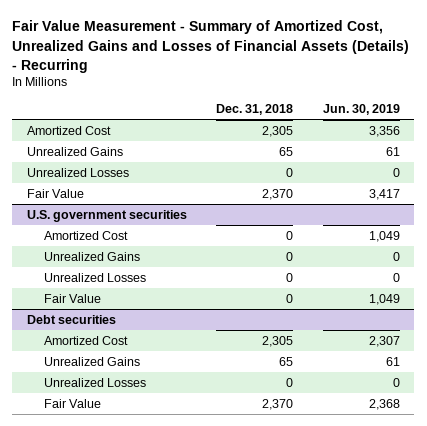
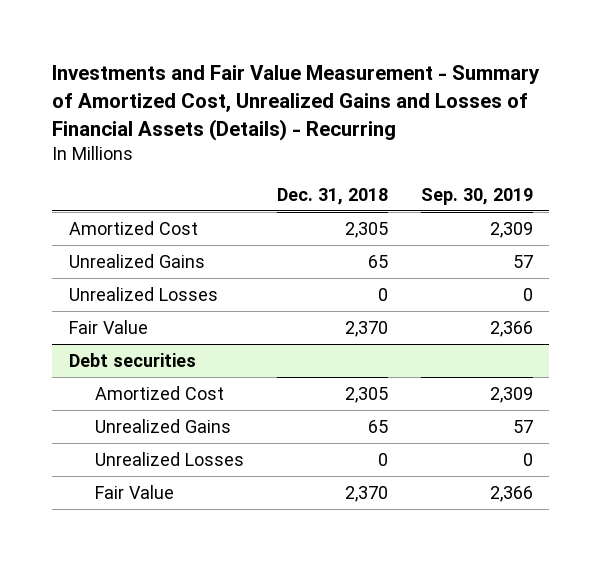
[12,20,410,73] Fair Value Measurement - Summary of Amortized Cost, Unrealized Gains and Losses of Financial Assets (Details) - Recurring -> [52,64,541,141] Investments and Fair Value Measurement - Summary of Amortized Cost, Unrealized Gains and Losses of Financial Assets (Details) - Recurring
[322,104,400,116] Jun. 30, 2019 -> none
none -> [420,187,533,205] Sep. 30, 2019
[27,209,188,222] U.S. government securities -> none
[43,230,128,240] Amortized Cost -> none
[43,251,140,261] Unrealized Gains -> none
[43,272,146,282] Unrealized Losses -> none
[43,293,101,303] Fair Value -> none

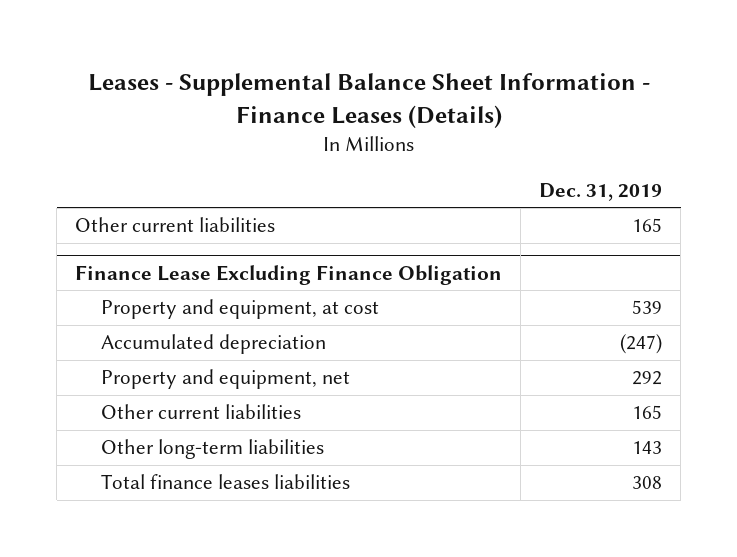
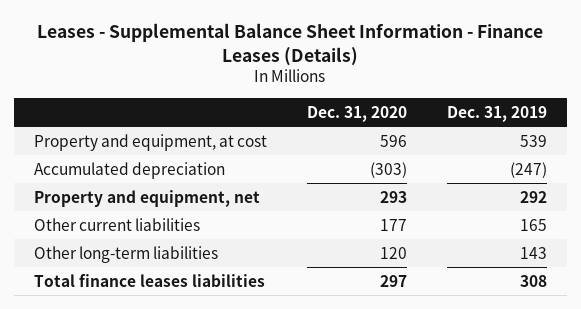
none -> [306,105,407,122] Dec. 31, 2020
[75,217,276,233] Other current liabilities -> none
[75,264,503,285] Finance Lease Excluding Finance Obligation -> none

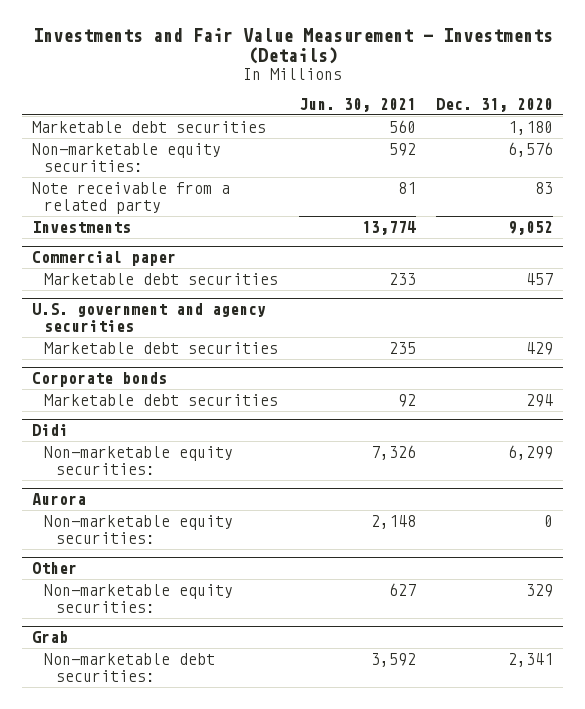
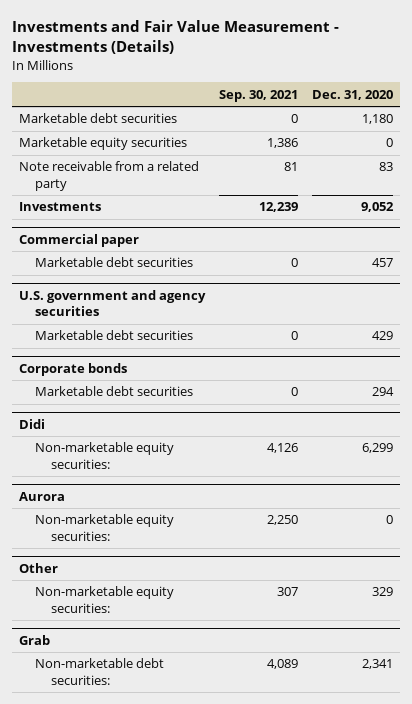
[298,97,416,112] Jun. 30, 2021 -> none
none -> [218,89,298,102] Sep. 30, 2021
[32,142,222,172] Non-marketable equity securities: -> [18,137,187,151] Marketable equity securities
[508,141,554,157] 6,576 -> [385,138,393,148] 0

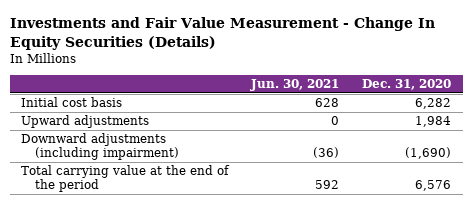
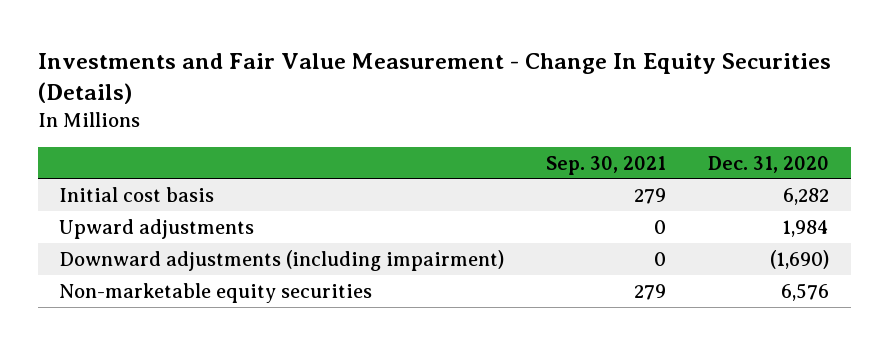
[250,79,340,92] Jun. 30, 2021 -> none
none -> [546,155,667,175] Sep. 30, 2021
[21,165,231,193] Total carrying value at the end of the period -> [58,282,372,303] Non-marketable equity securities

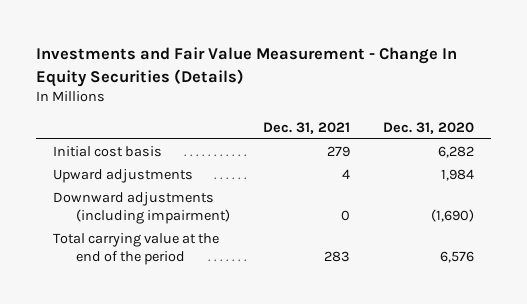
[546,155,667,175] Sep. 30, 2021 -> none
none -> [263,121,351,134] Dec. 31, 2021
[58,282,372,303] Non-marketable equity securities -> [53,233,220,266] Total carrying value at the end of the period

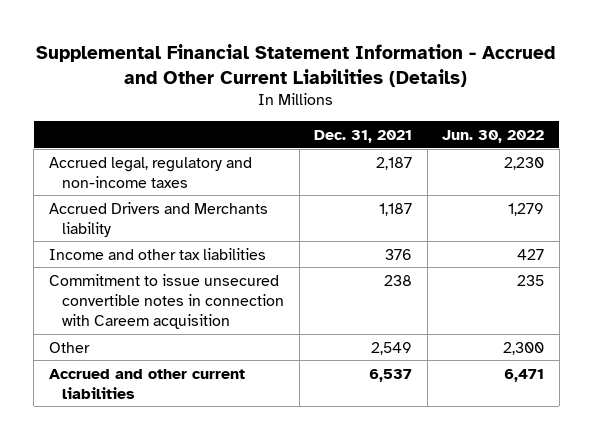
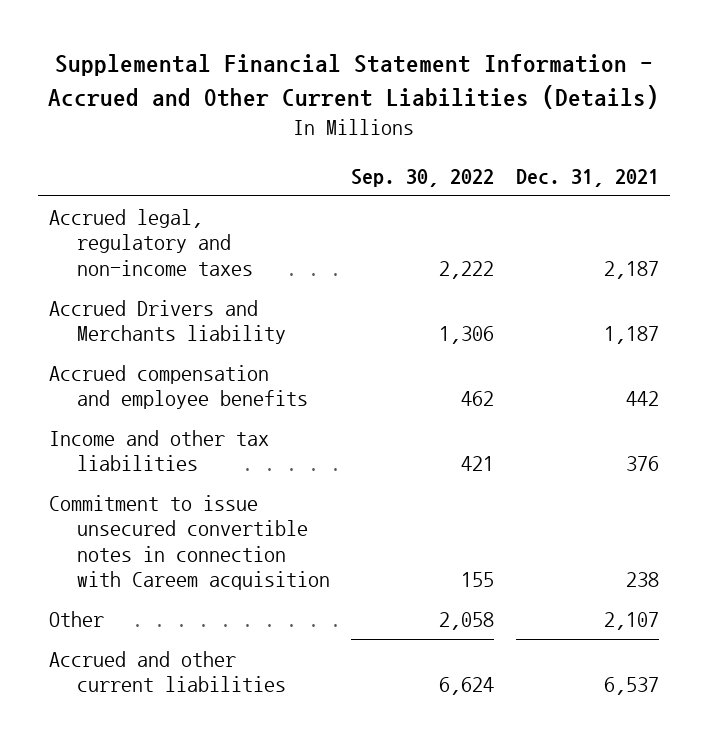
[442,129,545,143] Jun. 30, 2022 -> none
none -> [351,168,495,187] Sep. 30, 2022
none -> [48,364,308,410] Accrued compensation and employee benefits
[371,341,413,355] 2,549 -> [604,611,660,630] 2,107

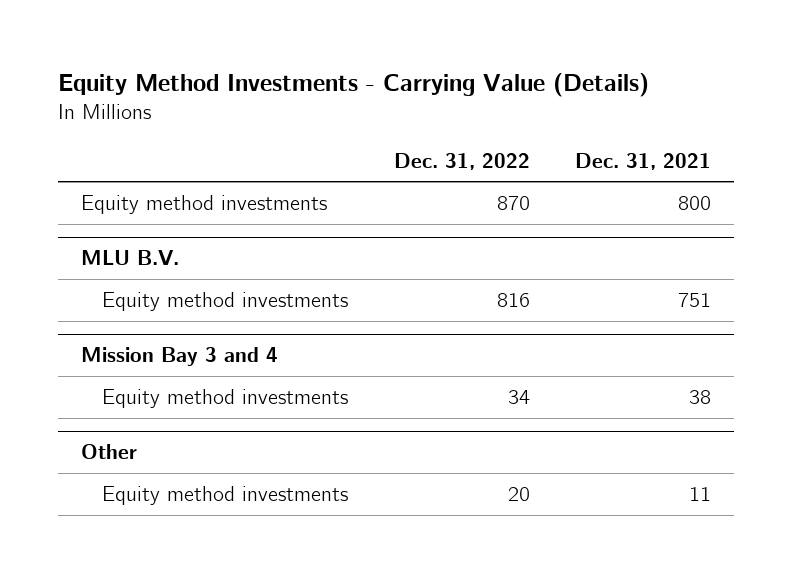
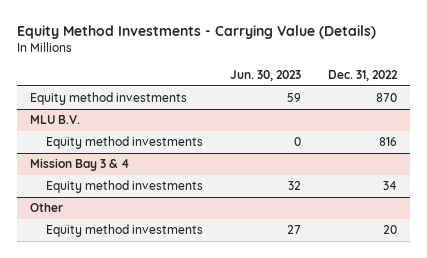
[575,152,712,170] Dec. 31, 2021 -> none
none -> [229,70,301,82] Jun. 30, 2023
[81,347,279,367] Mission Bay 3 and 4 -> [30,158,131,172] Mission Bay 3 & 4

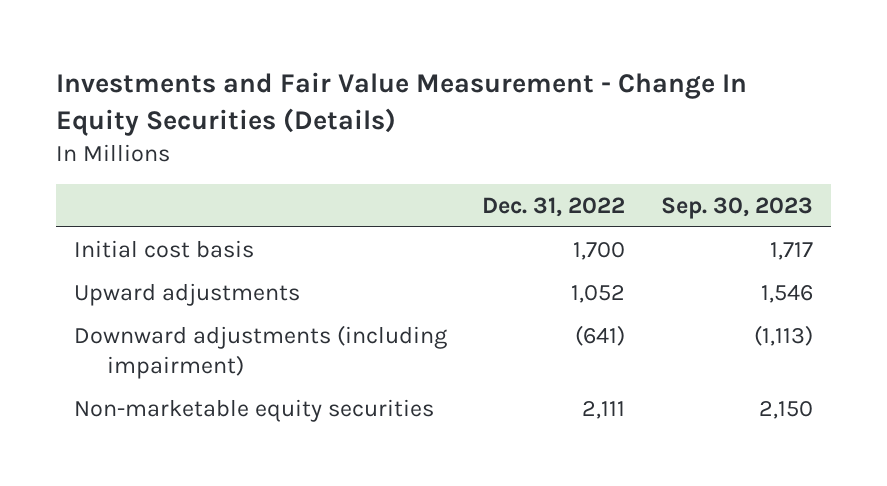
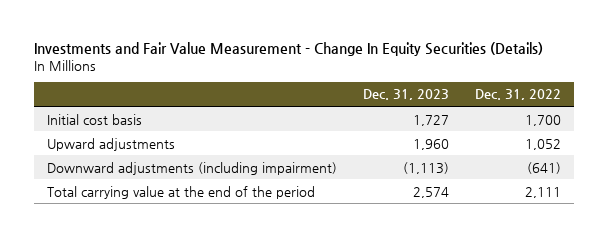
[660,196,813,219] Sep. 30, 2023 -> none
none -> [362,89,449,101] Dec. 31, 2023
[73,398,434,422] Non-marketable equity securities -> [46,185,315,199] Total carrying value at the end of the period

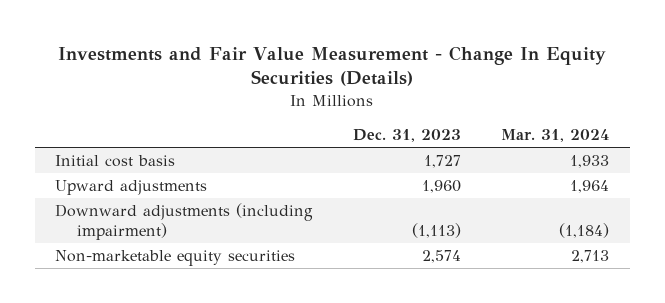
[474,89,561,101] Dec. 31, 2022 -> none
none -> [501,129,610,143] Mar. 31, 2024
[46,185,315,199] Total carrying value at the end of the period -> [55,250,296,267] Non-marketable equity securities

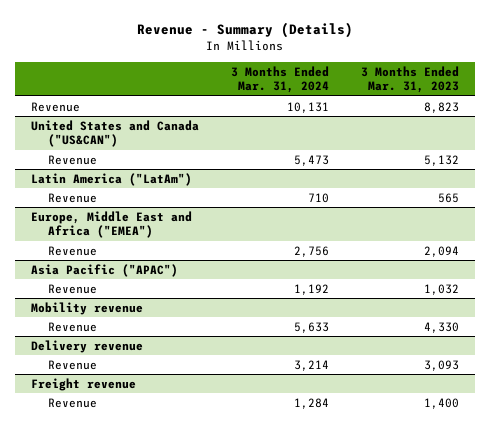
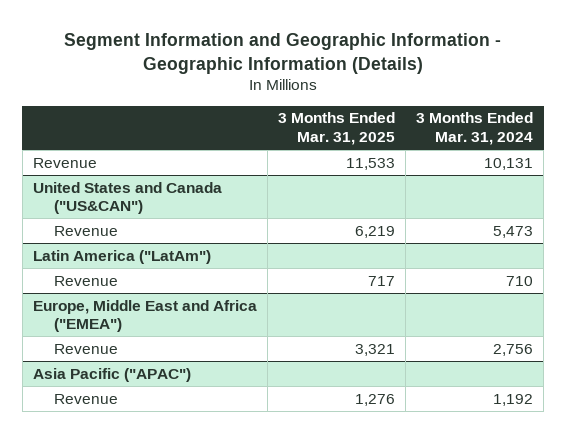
[137,21,354,38] Revenue - Summary (Details) -> [63,32,501,74] Segment Information and Geographic Information - Geographic Information (Details)
[360,65,459,94] 3 Months Ended Mar. 31, 2023 -> none
none -> [277,112,395,145] 3 Months Ended Mar. 31, 2025
[31,301,144,315] Mobility revenue -> none
[48,321,98,332] Revenue -> none
[31,339,144,353] Delivery revenue -> none
[48,359,98,370] Revenue -> none
[31,377,137,391] Freight revenue -> none
[48,397,98,408] Revenue -> none

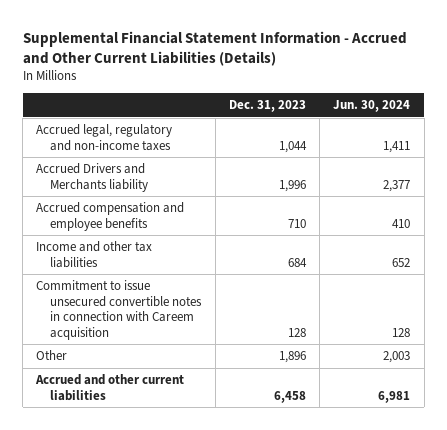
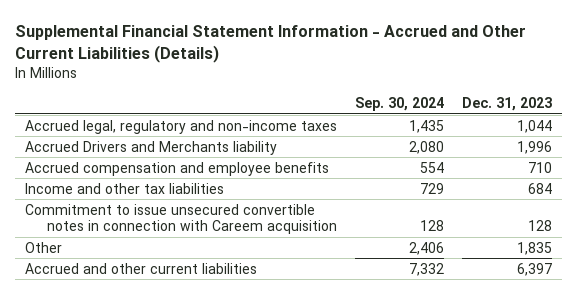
[333,100,411,113] Jun. 30, 2024 -> none
none -> [355,97,445,112] Sep. 30, 2024
[278,351,306,364] 1,896 -> [517,241,553,255] 1,835
[273,390,306,403] 6,458 -> [517,262,553,276] 6,397

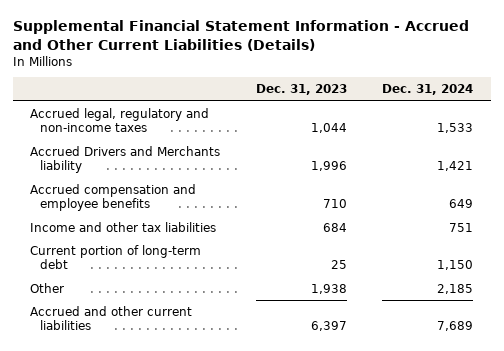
[355,97,445,112] Sep. 30, 2024 -> none
none -> [382,84,474,96] Dec. 31, 2024
[24,203,337,235] Commitment to issue unsecured convertible notes in connection with Careem acquisition -> none
none -> [30,245,202,270] Current portion of long-term debt
[517,241,553,255] 1,835 -> [310,284,347,295] 1,938

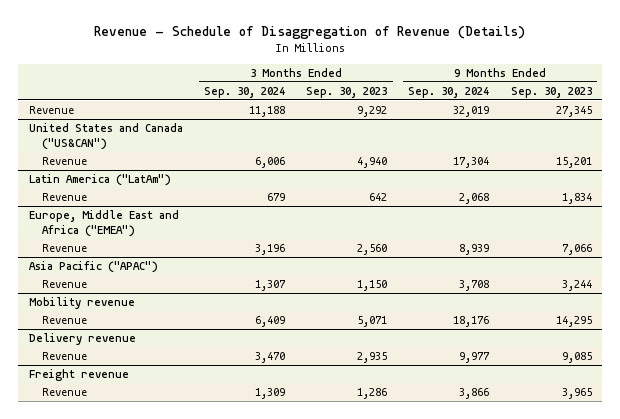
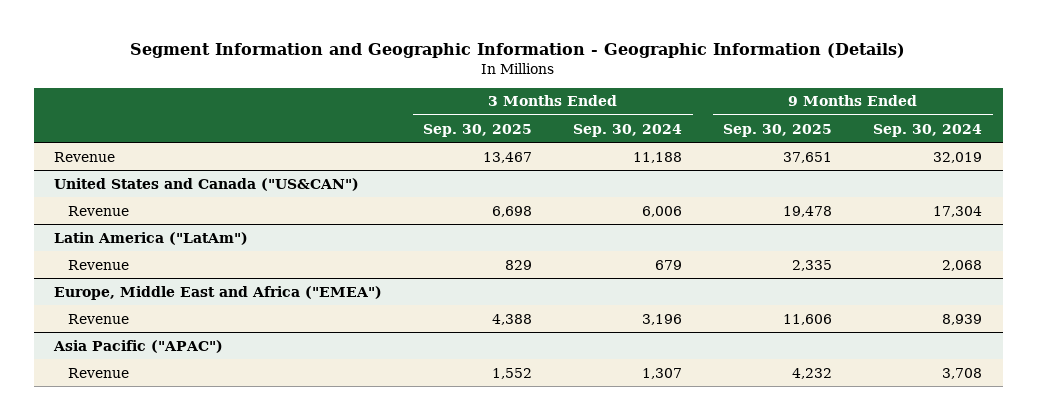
[94,26,526,40] Revenue - Schedule of Disaggregation of Revenue (Details) -> [130,43,906,59] Segment Information and Geographic Information - Geographic Information (Details)
[306,86,388,98] Sep. 30, 2023 -> none
[510,86,592,98] Sep. 30, 2023 -> none
none -> [423,123,533,137] Sep. 30, 2025
none -> [723,123,833,137] Sep. 30, 2025
[28,297,135,310] Mobility revenue -> none
[42,316,88,325] Revenue -> none
[28,333,136,346] Delivery revenue -> none
[42,352,88,361] Revenue -> none
[28,369,129,382] Freight revenue -> none
[42,388,88,397] Revenue -> none

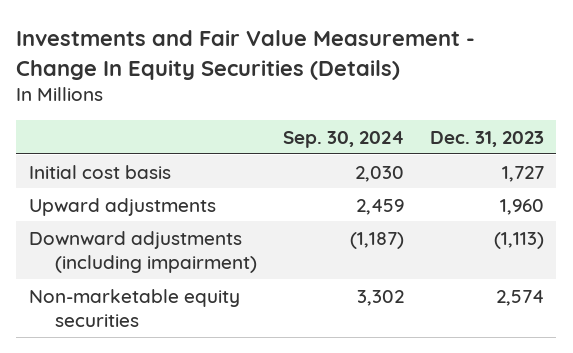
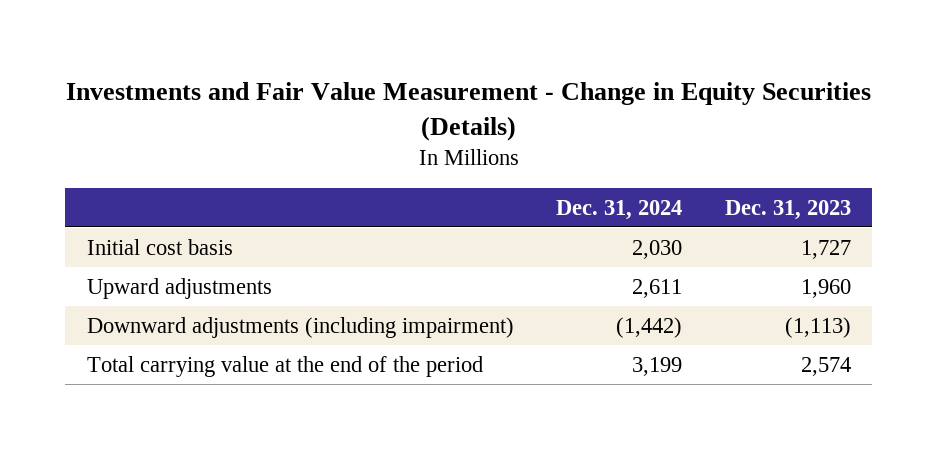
[16,29,476,80] Investments and Fair Value Measurement - Change In Equity Securities (Details) -> [65,82,871,142] Investments and Fair Value Measurement - Change in Equity Securities (Details)
[282,130,404,148] Sep. 30, 2024 -> none
none -> [556,199,683,220] Dec. 31, 2024
[29,288,241,328] Non-marketable equity securities -> [86,355,483,377] Total carrying value at the end of the period

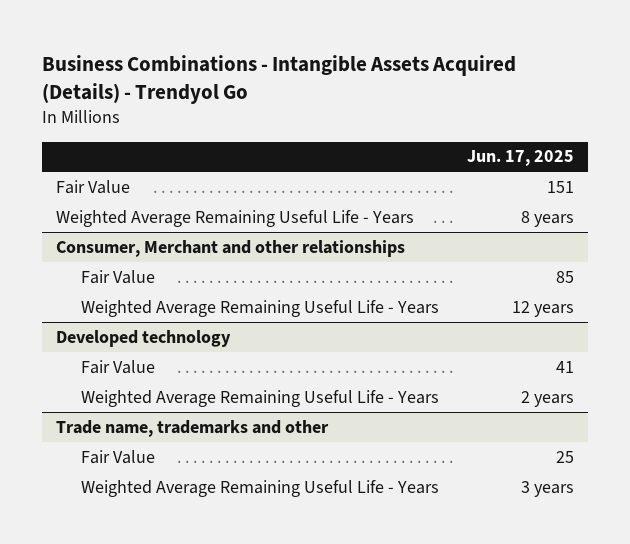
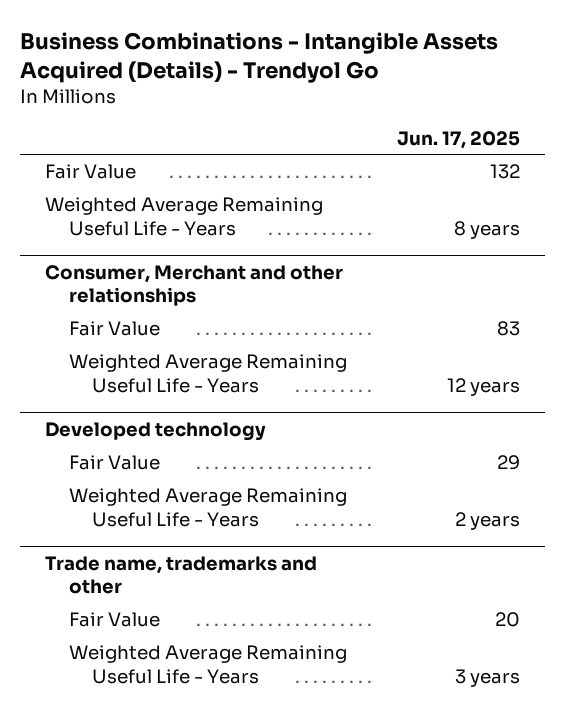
[546,180,574,193] 151 -> [490,164,521,180] 132
[555,270,574,283] 85 -> [497,321,521,337] 83
[555,360,574,373] 41 -> [497,455,521,471] 29
[555,450,574,463] 25 -> [495,612,521,628] 20

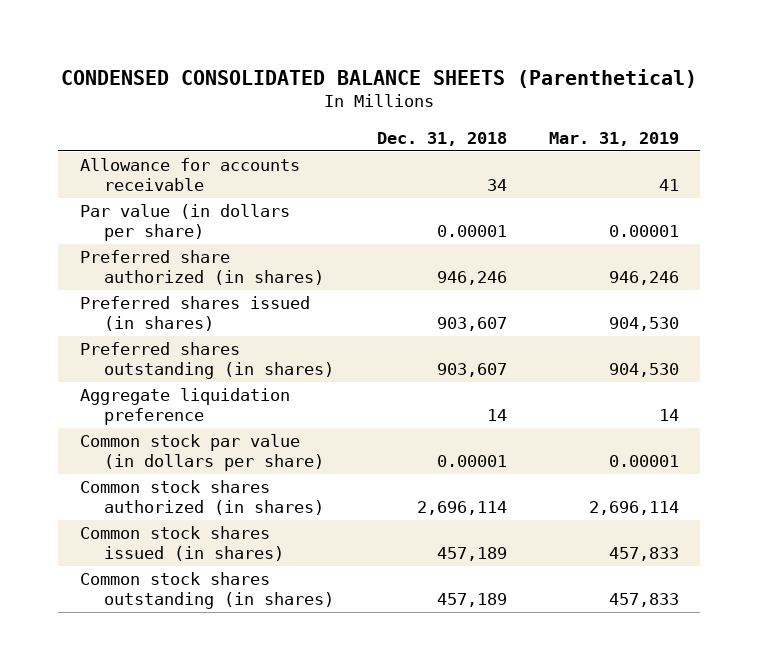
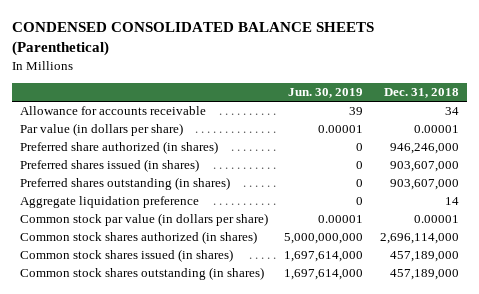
[548,131,679,146] Mar. 31, 2019 -> none
none -> [288,88,364,99] Jun. 30, 2019
[436,271,507,286] 946,246 -> [389,143,459,155] 946,246,000
[436,317,507,332] 903,607 -> [389,161,459,173] 903,607,000
[436,363,507,378] 903,607 -> [389,179,459,191] 903,607,000
[416,501,507,516] 2,696,114 -> [379,233,459,245] 2,696,114,000
[436,547,507,562] 457,189 -> [389,251,459,263] 457,189,000
[436,593,507,608] 457,189 -> [389,269,459,281] 457,189,000

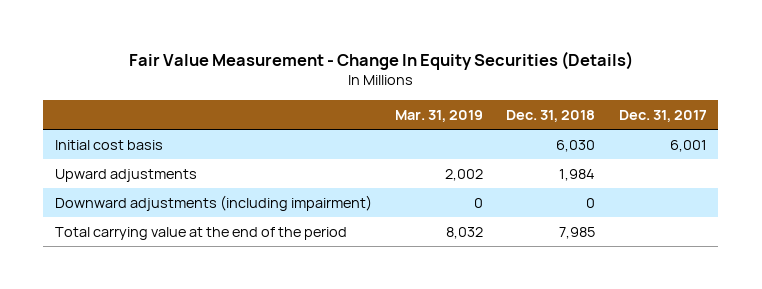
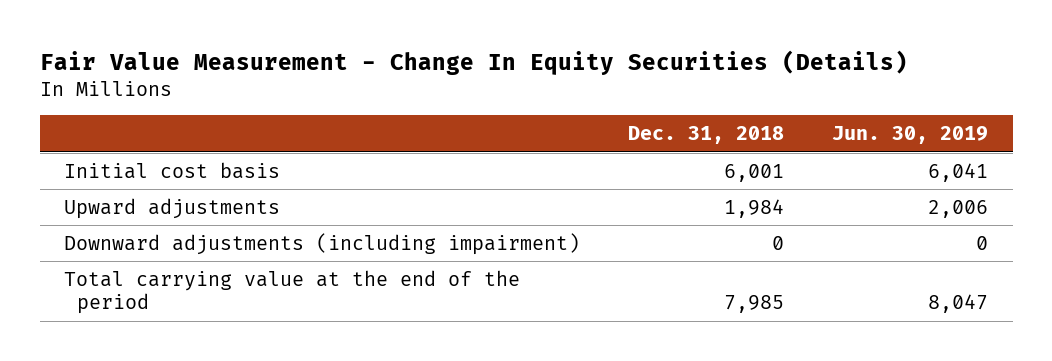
[395,109,484,122] Mar. 31, 2019 -> none
[618,109,707,122] Dec. 31, 2017 -> none
none -> [832,126,989,145] Jun. 30, 2019
[556,139,596,152] 6,030 -> [724,164,785,183] 6,001

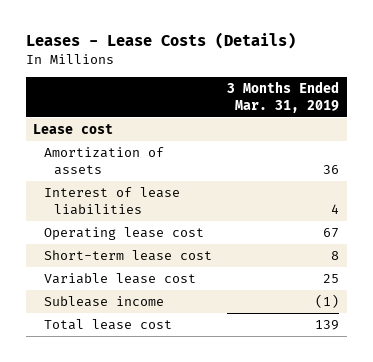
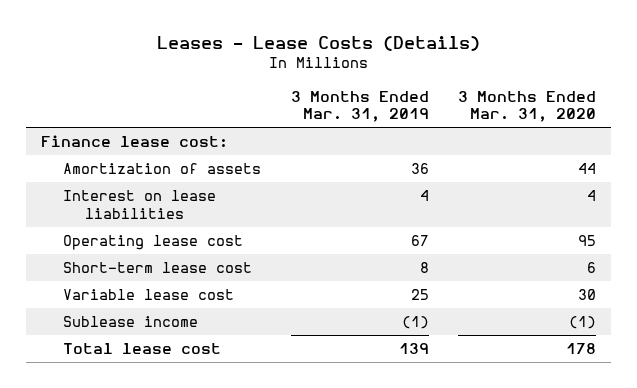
none -> [458,90,597,123] 3 Months Ended Mar. 31, 2020
[33,124,114,135] Lease cost -> [41,135,229,149] Finance lease cost:
[43,187,180,216] Interest of lease liabilities -> [63,190,217,219] Interest on lease liabilities

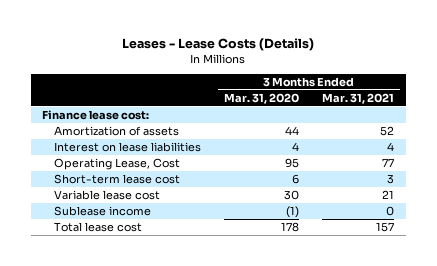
[290,90,429,123] 3 Months Ended Mar. 31, 2019 -> none
none -> [322,92,395,104] Mar. 31, 2021
[63,235,244,251] Operating lease cost -> [53,157,180,170] Operating Lease, Cost

